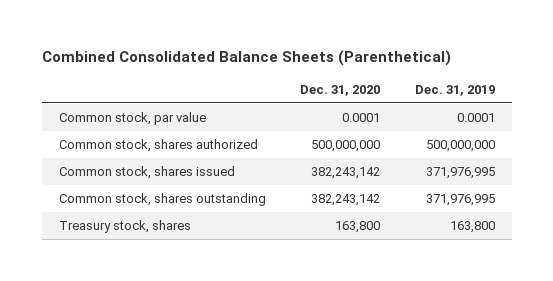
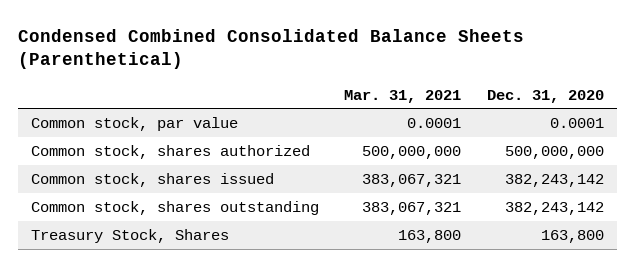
[41,50,451,67] Combined Consolidated Balance Sheets (Parenthetical) -> [17,28,524,70] Condensed Combined Consolidated Balance Sheets (Parenthetical)
[414,84,495,96] Dec. 31, 2019 -> none
none -> [344,89,462,103] Mar. 31, 2021
[58,220,191,234] Treasury stock, shares -> [30,228,229,243] Treasury Stock, Shares

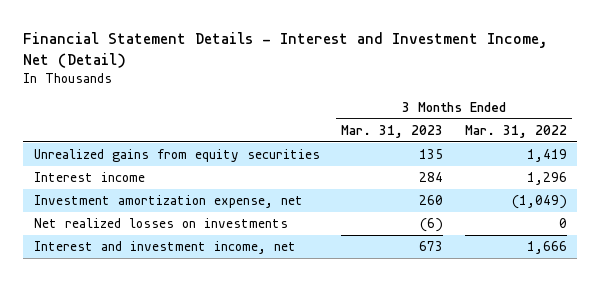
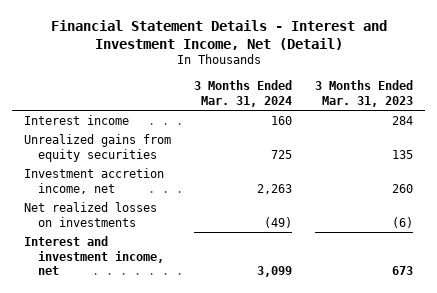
[464,124,567,138] Mar. 31, 2022 -> none
none -> [194,80,293,107] 3 Months Ended Mar. 31, 2024
[34,149,321,163] Unrealized gains from equity securities -> [24,133,172,162] Unrealized gains from equity securities
[34,195,304,209] Investment amortization expense, net -> [24,167,165,194] Investment accretion income, net

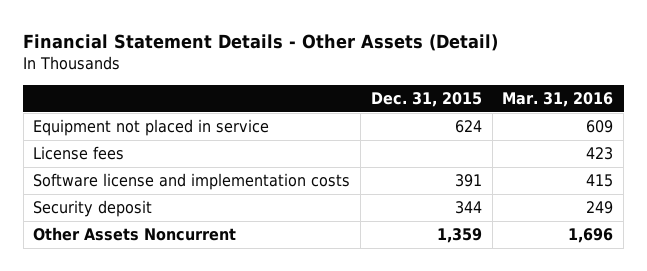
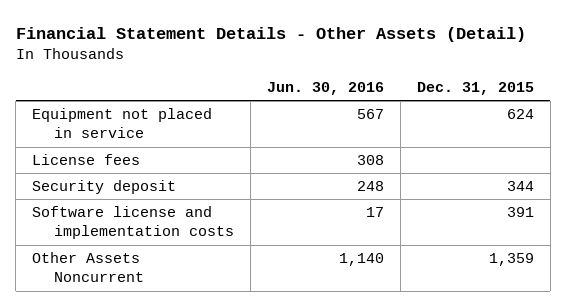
[502,91,614,107] Mar. 31, 2016 -> none
none -> [266,81,384,95] Jun. 30, 2016
[33,173,351,191] Software license and implementation costs -> [32,206,234,240] Software license and implementation costs

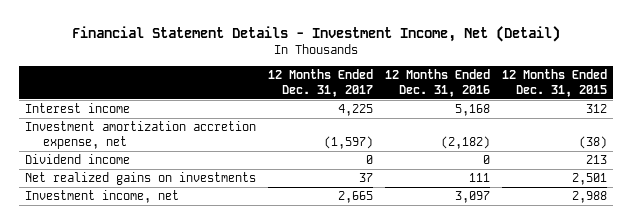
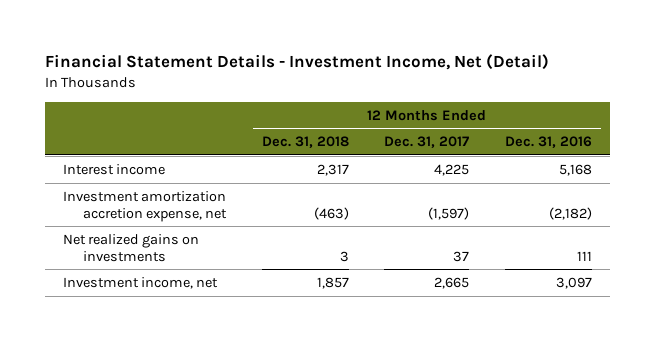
[502,68,608,97] 12 Months Ended Dec. 31, 2015 -> none
none -> [261,136,349,149] Dec. 31, 2018
[25,154,131,165] Dividend income -> none

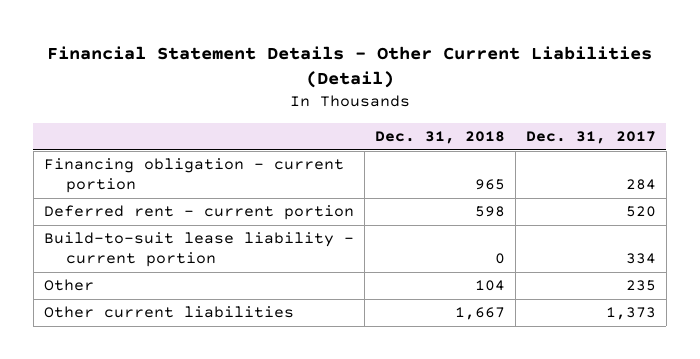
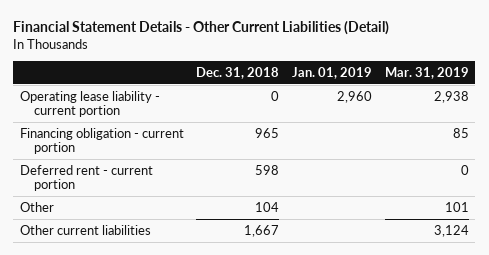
[525,130,656,144] Dec. 31, 2017 -> none
none -> [292,67,373,80] Jan. 01, 2019
none -> [384,67,469,80] Mar. 31, 2019
none -> [19,90,160,118] Operating lease liability - current portion
[43,232,354,267] Build-to-suit lease liability - current portion -> none

